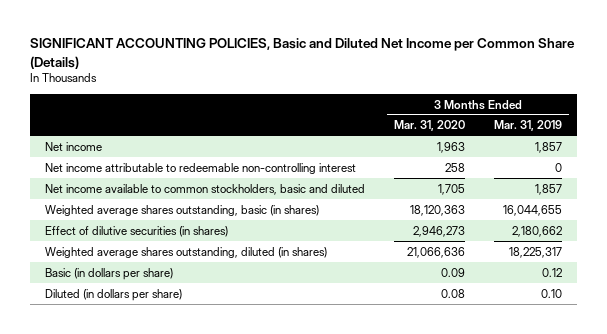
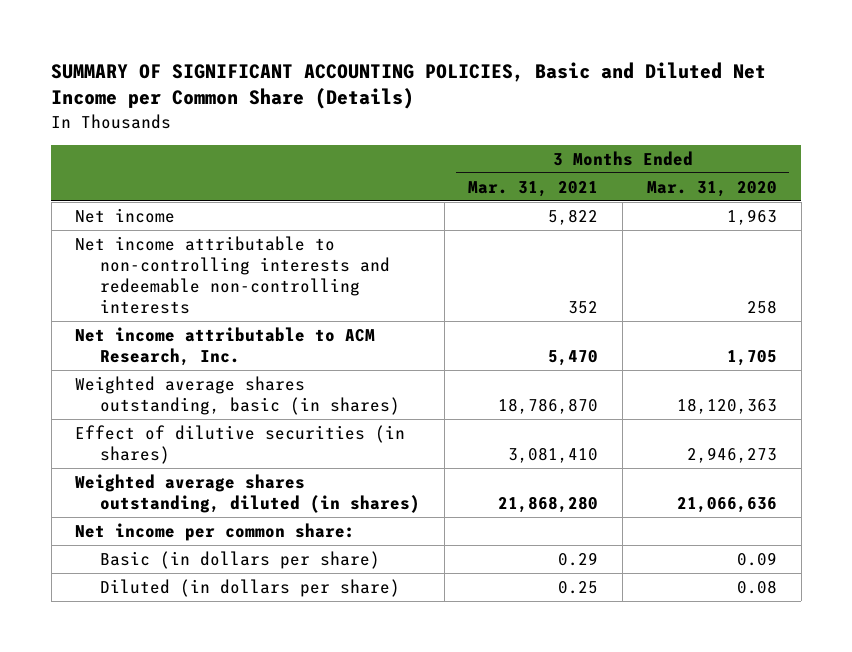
[30,38,576,69] SIGNIFICANT ACCOUNTING POLICIES, Basic and Diluted Net Income per Common Share (Details) -> [51,61,767,110] SUMMARY OF SIGNIFICANT ACCOUNTING POLICIES, Basic and Diluted Net Income per Common Share (Details)
[494,120,563,132] Mar. 31, 2019 -> none
none -> [468,180,599,197] Mar. 31, 2021
[44,162,356,174] Net income attributable to redeemable non-controlling interest -> [75,236,390,314] Net income attributable to non-controlling interests and redeemable non-controlling interests
[44,183,365,195] Net income available to common stockholders, basic and diluted -> [75,327,376,366] Net income attributable to ACM Research, Inc.
none -> [75,523,356,542] Net income per common share:

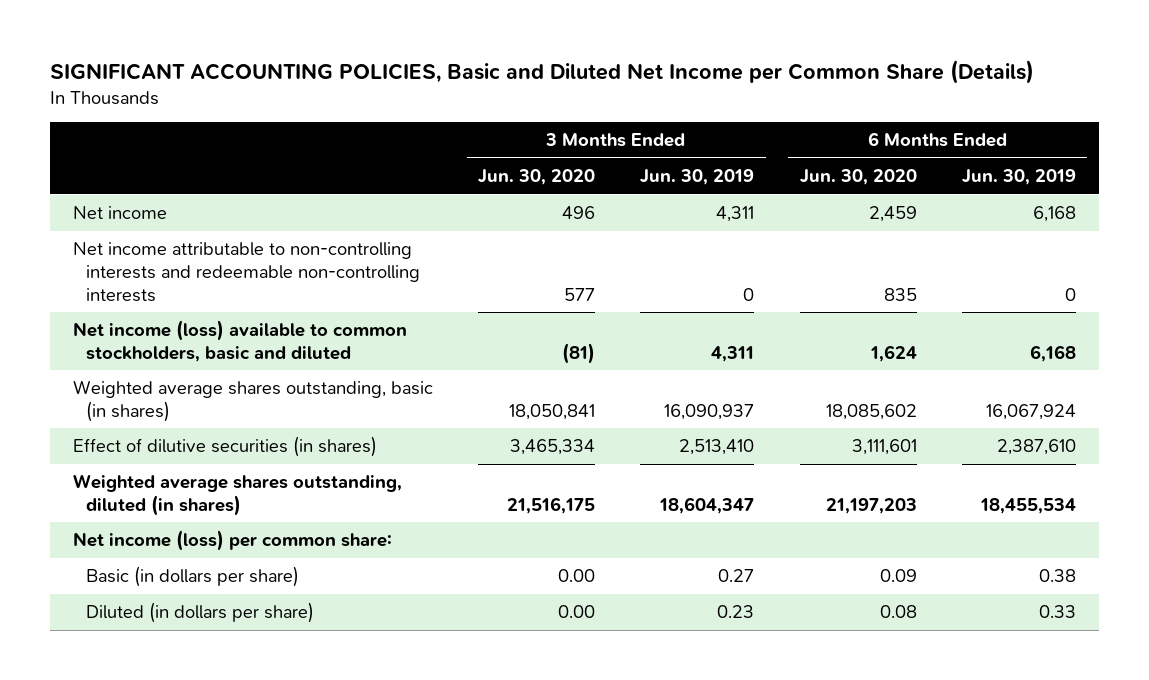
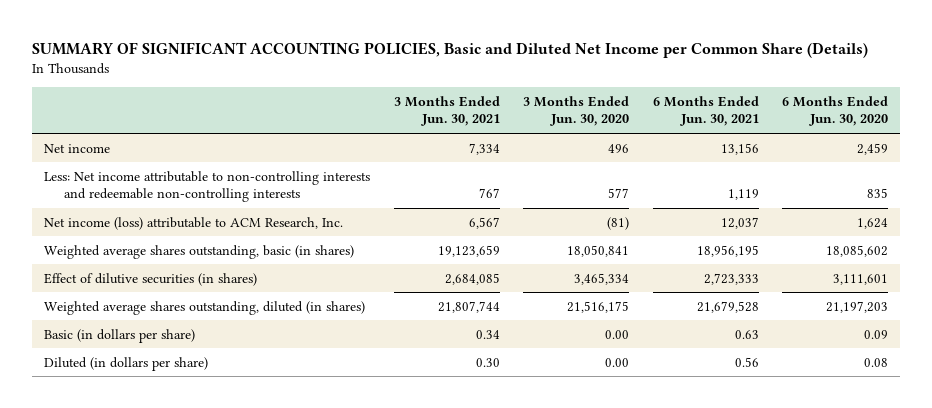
[50,59,1035,84] SIGNIFICANT ACCOUNTING POLICIES, Basic and Diluted Net Income per Common Share (Details) -> [32,42,869,59] SUMMARY OF SIGNIFICANT ACCOUNTING POLICIES, Basic and Diluted Net Income per Common Share (Details)
[640,169,755,186] Jun. 30, 2019 -> none
[962,169,1077,186] Jun. 30, 2019 -> none
none -> [393,95,500,127] 3 Months Ended Jun. 30, 2021
none -> [652,95,759,127] 6 Months Ended Jun. 30, 2021
[72,242,421,302] Net income attributable to non-controlling interests and redeemable non-controlling interests -> [43,170,370,203] Less: Net income attributable to non-controlling interests and redeemable non-controlling interests
[72,320,407,362] Net income (loss) available to common stockholders, basic and diluted -> [43,216,343,230] Net income (loss) attributable to ACM Research, Inc.
[72,530,392,552] Net income (loss) per common share: -> none

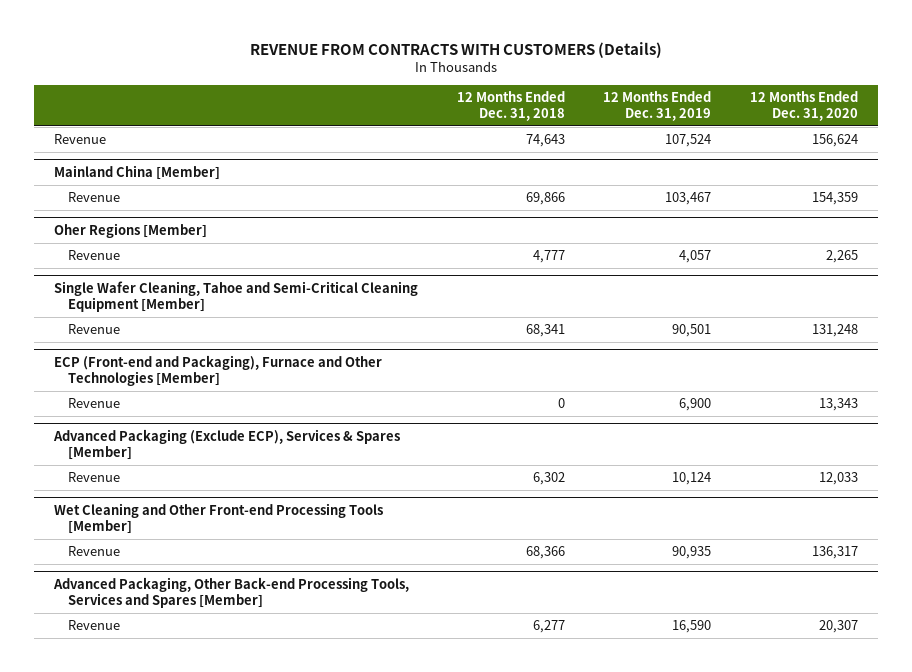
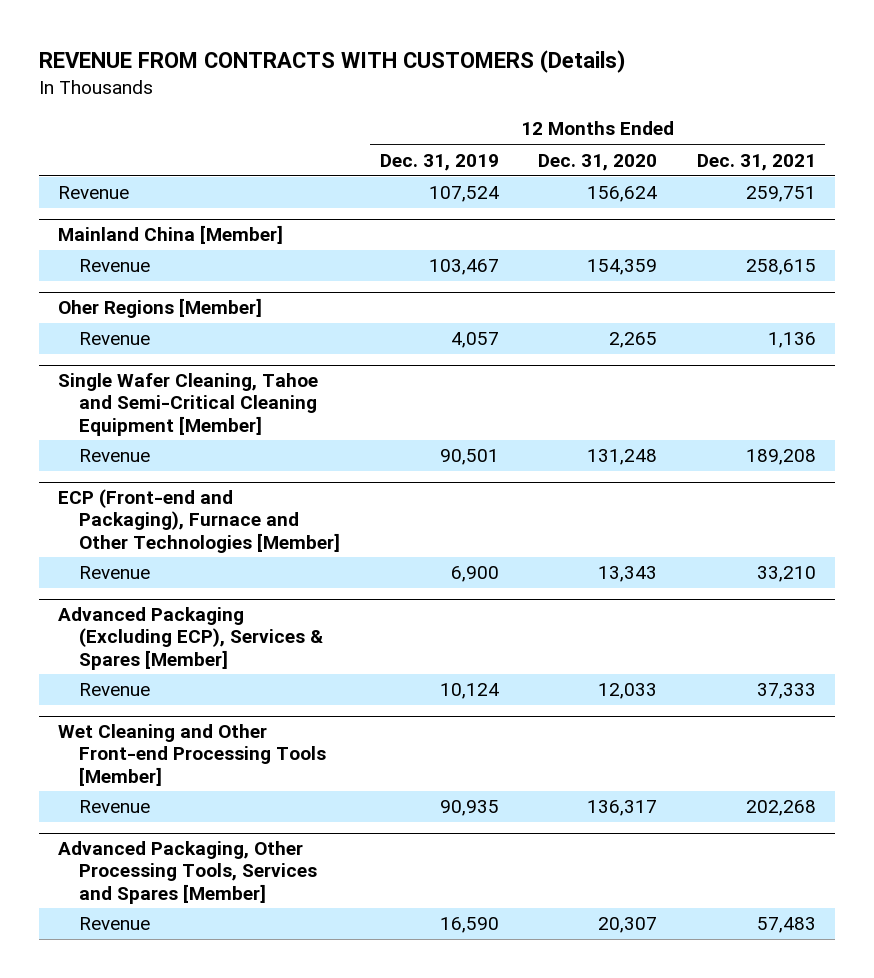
[456,91,565,122] 12 Months Ended Dec. 31, 2018 -> none
none -> [696,153,816,171] Dec. 31, 2021
[52,429,400,460] Advanced Packaging (Exclude ECP), Services & Spares [Member] -> [58,607,324,670] Advanced Packaging (Excluding ECP), Services & Spares [Member]
[52,577,409,608] Advanced Packaging, Other Back-end Processing Tools, Services and Spares [Member] -> [58,841,318,904] Advanced Packaging, Other Processing Tools, Services and Spares [Member]

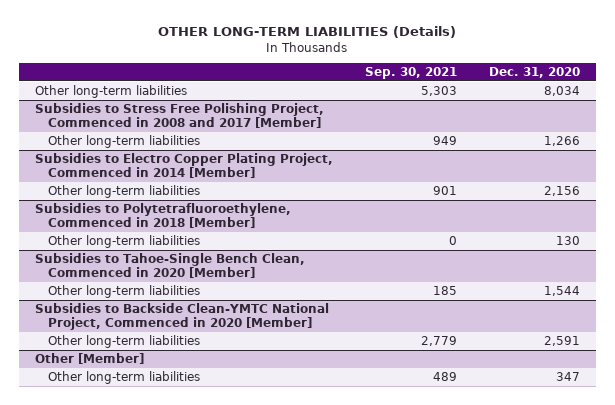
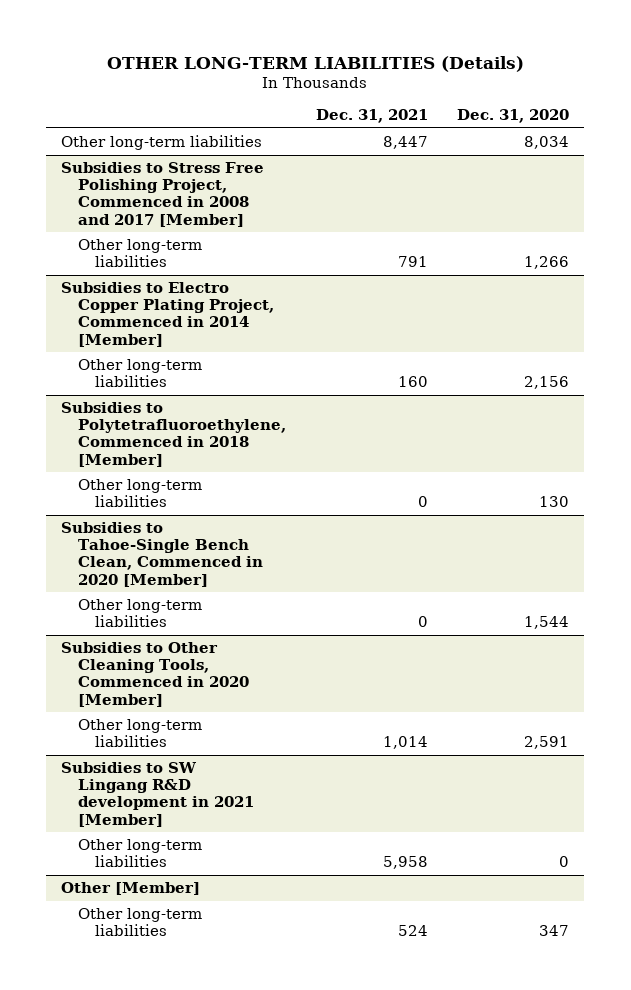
[364,67,457,80] Sep. 30, 2021 -> none
none -> [315,109,428,124] Dec. 31, 2021
[34,303,329,331] Subsidies to Backside Clean-YMTC National Project, Commenced in 2020 [Member] -> none
none -> [61,642,250,707] Subsidies to Other Cleaning Tools, Commenced in 2020 [Member]
none -> [61,762,255,827] Subsidies to SW Lingang R&D development in 2021 [Member]
none -> [78,839,203,868] Other long-term liabilities

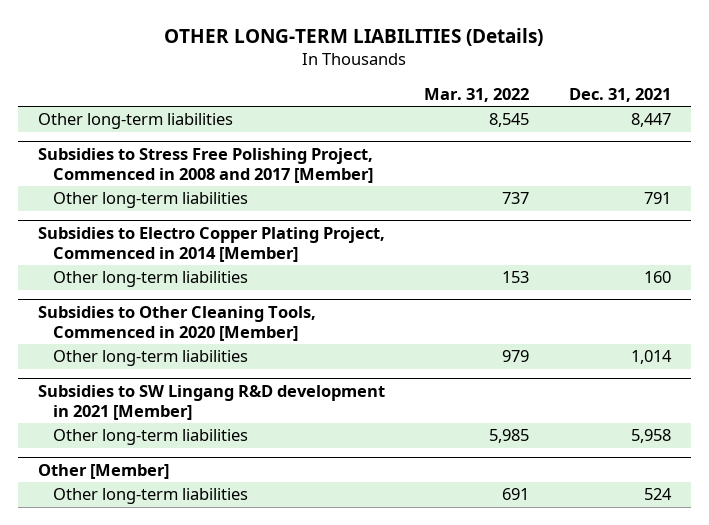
[457,109,570,124] Dec. 31, 2020 -> none
none -> [424,88,530,103] Mar. 31, 2022
[61,402,287,467] Subsidies to Polytetrafluoroethylene, Commenced in 2018 [Member] -> none
[78,479,203,508] Other long-term liabilities -> none
[61,522,264,587] Subsidies to Tahoe-Single Bench Clean, Commenced in 2020 [Member] -> none
[78,599,203,628] Other long-term liabilities -> none

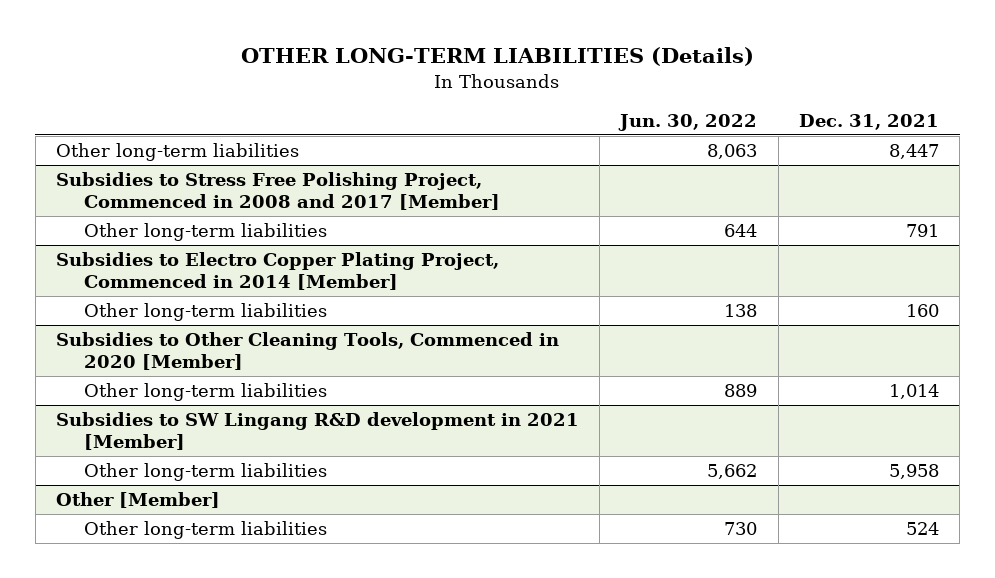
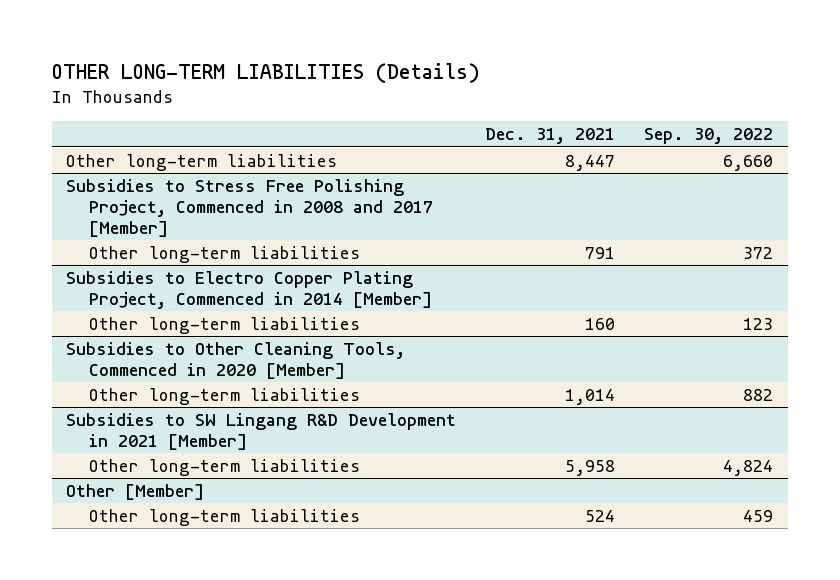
[618,114,758,132] Jun. 30, 2022 -> none
none -> [644,128,774,145] Sep. 30, 2022
[55,412,579,451] Subsidies to SW Lingang R&D development in 2021 [Member] -> [66,412,457,450] Subsidies to SW Lingang R&D Development in 2021 [Member]

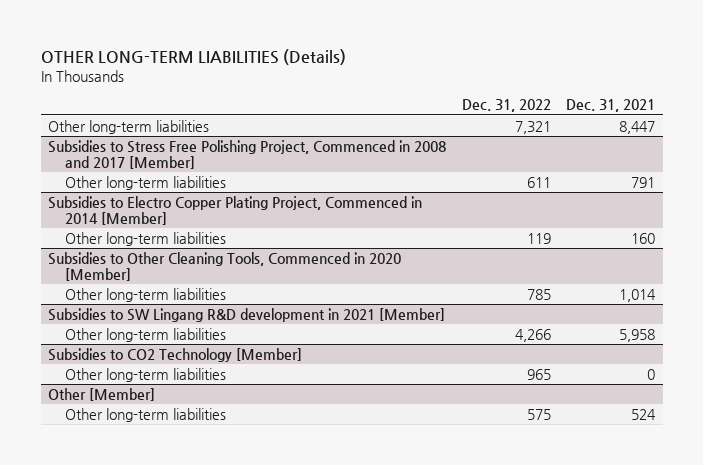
[644,128,774,145] Sep. 30, 2022 -> none
none -> [461,99,551,113] Dec. 31, 2022
[66,412,457,450] Subsidies to SW Lingang R&D Development in 2021 [Member] -> [48,307,446,322] Subsidies to SW Lingang R&D development in 2021 [Member]
none -> [48,347,303,362] Subsidies to CO2 Technology [Member]
none -> [64,367,226,382] Other long-term liabilities

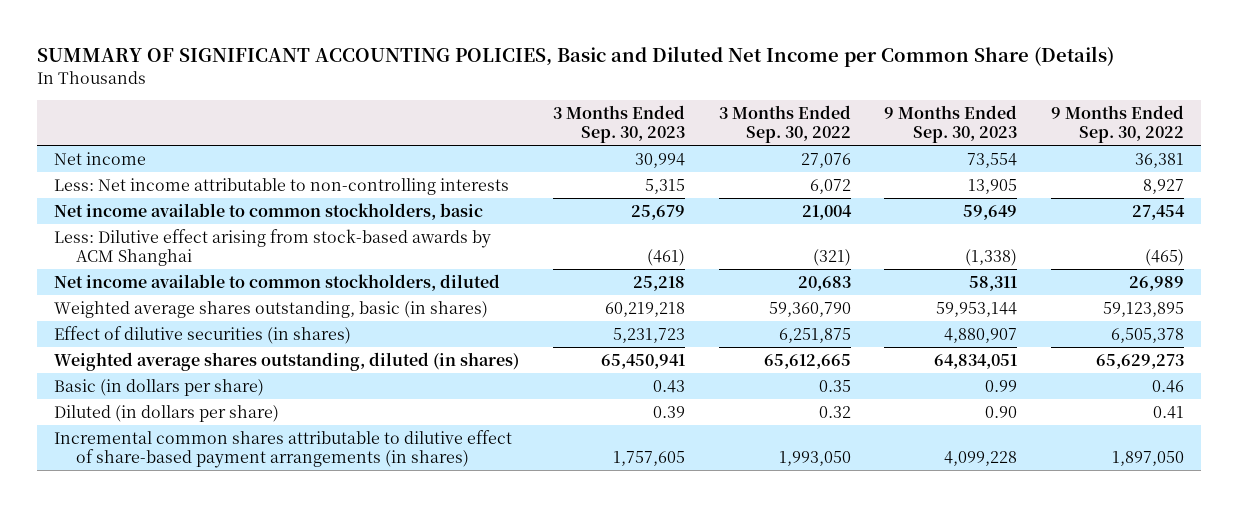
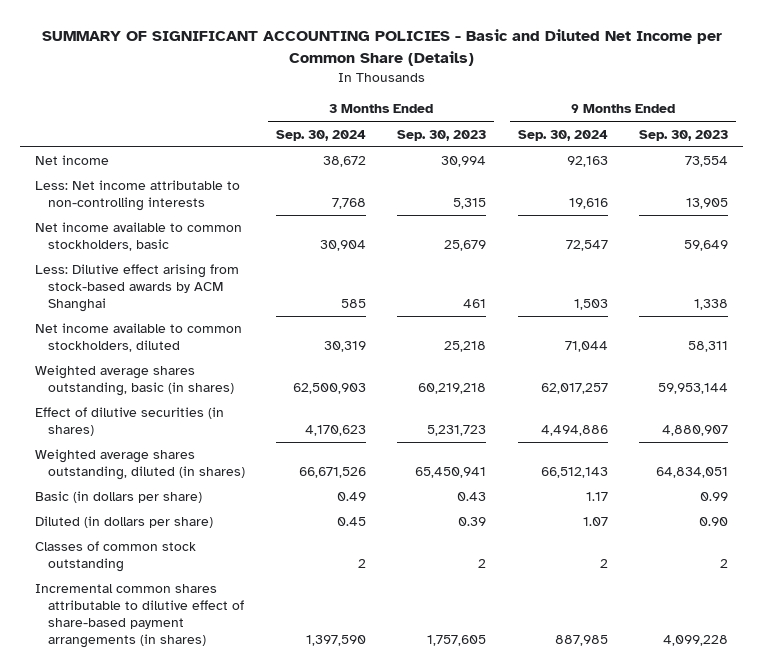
[37,46,1115,68] SUMMARY OF SIGNIFICANT ACCOUNTING POLICIES, Basic and Diluted Net Income per Common Share (Details) -> [41,29,722,67] SUMMARY OF SIGNIFICANT ACCOUNTING POLICIES - Basic and Diluted Net Income per Common Share (Details)
[718,104,851,144] 3 Months Ended Sep. 30, 2022 -> none
[1050,104,1184,144] 9 Months Ended Sep. 30, 2022 -> none
none -> [276,129,367,141] Sep. 30, 2024
none -> [517,129,608,141] Sep. 30, 2024
[646,249,685,267] (461) -> [463,299,487,309] 461
[965,249,1018,267] (1,338) -> [693,299,728,311] 1,338
none -> [35,541,197,573] Classes of common stock outstanding

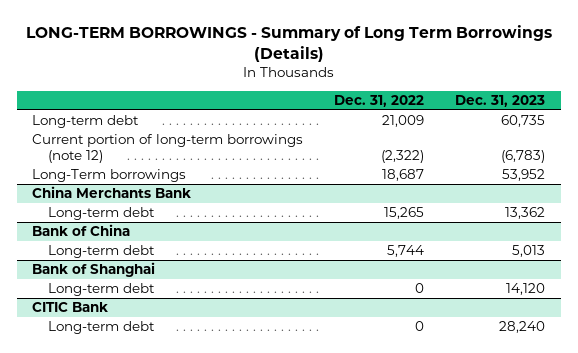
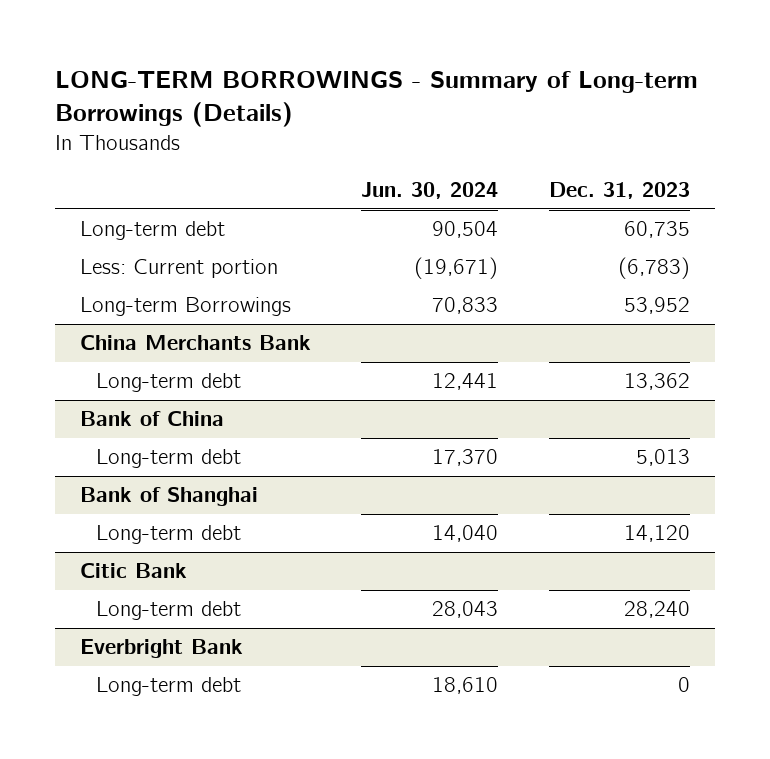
[25,24,552,62] LONG-TERM BORROWINGS - Summary of Long Term Borrowings (Details) -> [55,71,699,128] LONG-TERM BORROWINGS - Summary of Long-term Borrowings (Details)
[334,94,425,107] Dec. 31, 2022 -> none
none -> [361,182,499,200] Jun. 30, 2024
[32,134,304,164] Current portion of long-term borrowings (note 12) -> [80,259,279,279] Less: Current portion
[32,169,187,183] Long-Term borrowings -> [80,297,292,317] Long-term Borrowings
[32,302,109,313] CITIC Bank -> [80,563,188,579] Citic Bank
none -> [80,639,244,659] Everbright Bank
none -> [95,677,241,697] Long-term debt

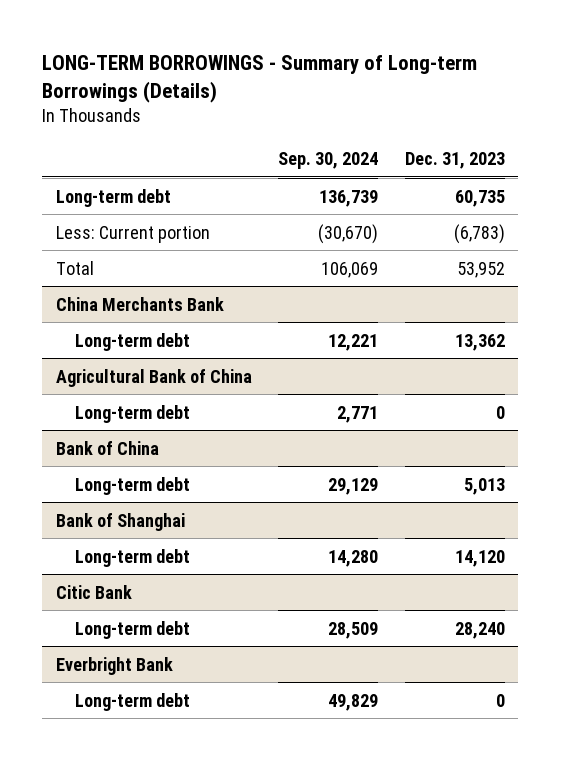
[361,182,499,200] Jun. 30, 2024 -> none
none -> [278,152,379,170] Sep. 30, 2024
[80,297,292,317] Long-term Borrowings -> [55,260,94,275] Total
none -> [55,368,252,387] Agricultural Bank of China
none -> [75,404,191,423] Long-term debt

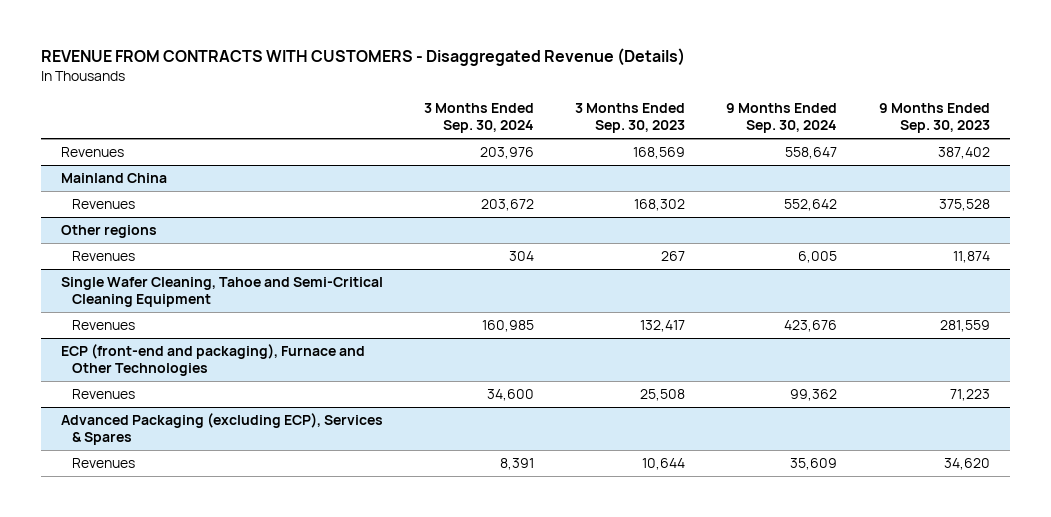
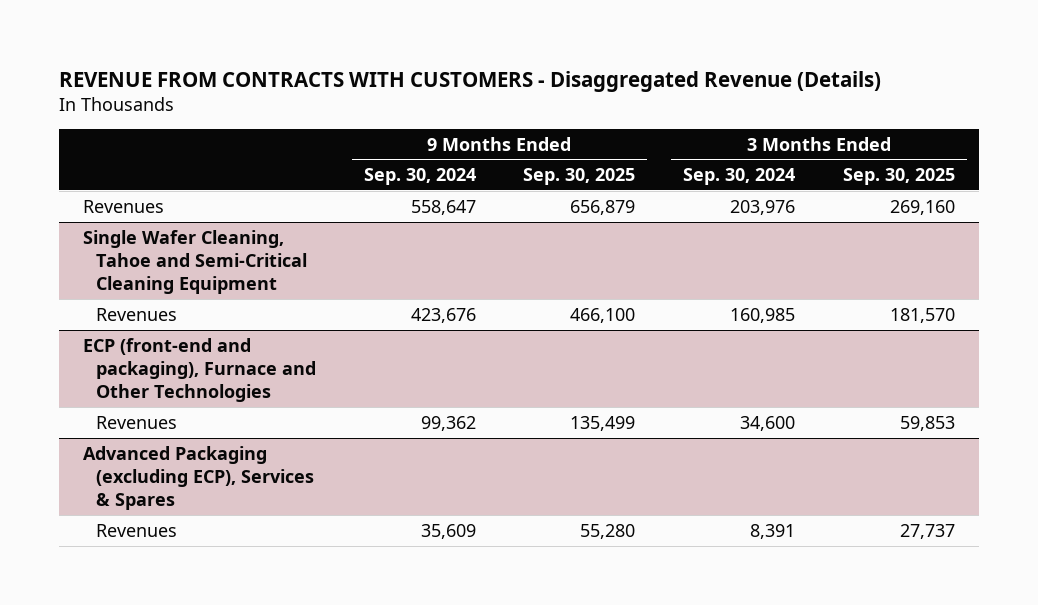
[575,103,686,134] 3 Months Ended Sep. 30, 2023 -> none
[878,103,990,134] 9 Months Ended Sep. 30, 2023 -> none
none -> [523,168,636,186] Sep. 30, 2025
none -> [842,168,955,186] Sep. 30, 2025
[61,173,168,184] Mainland China -> none
[71,199,135,210] Revenues -> none
[61,225,158,239] Other regions -> none
[71,251,135,262] Revenues -> none

